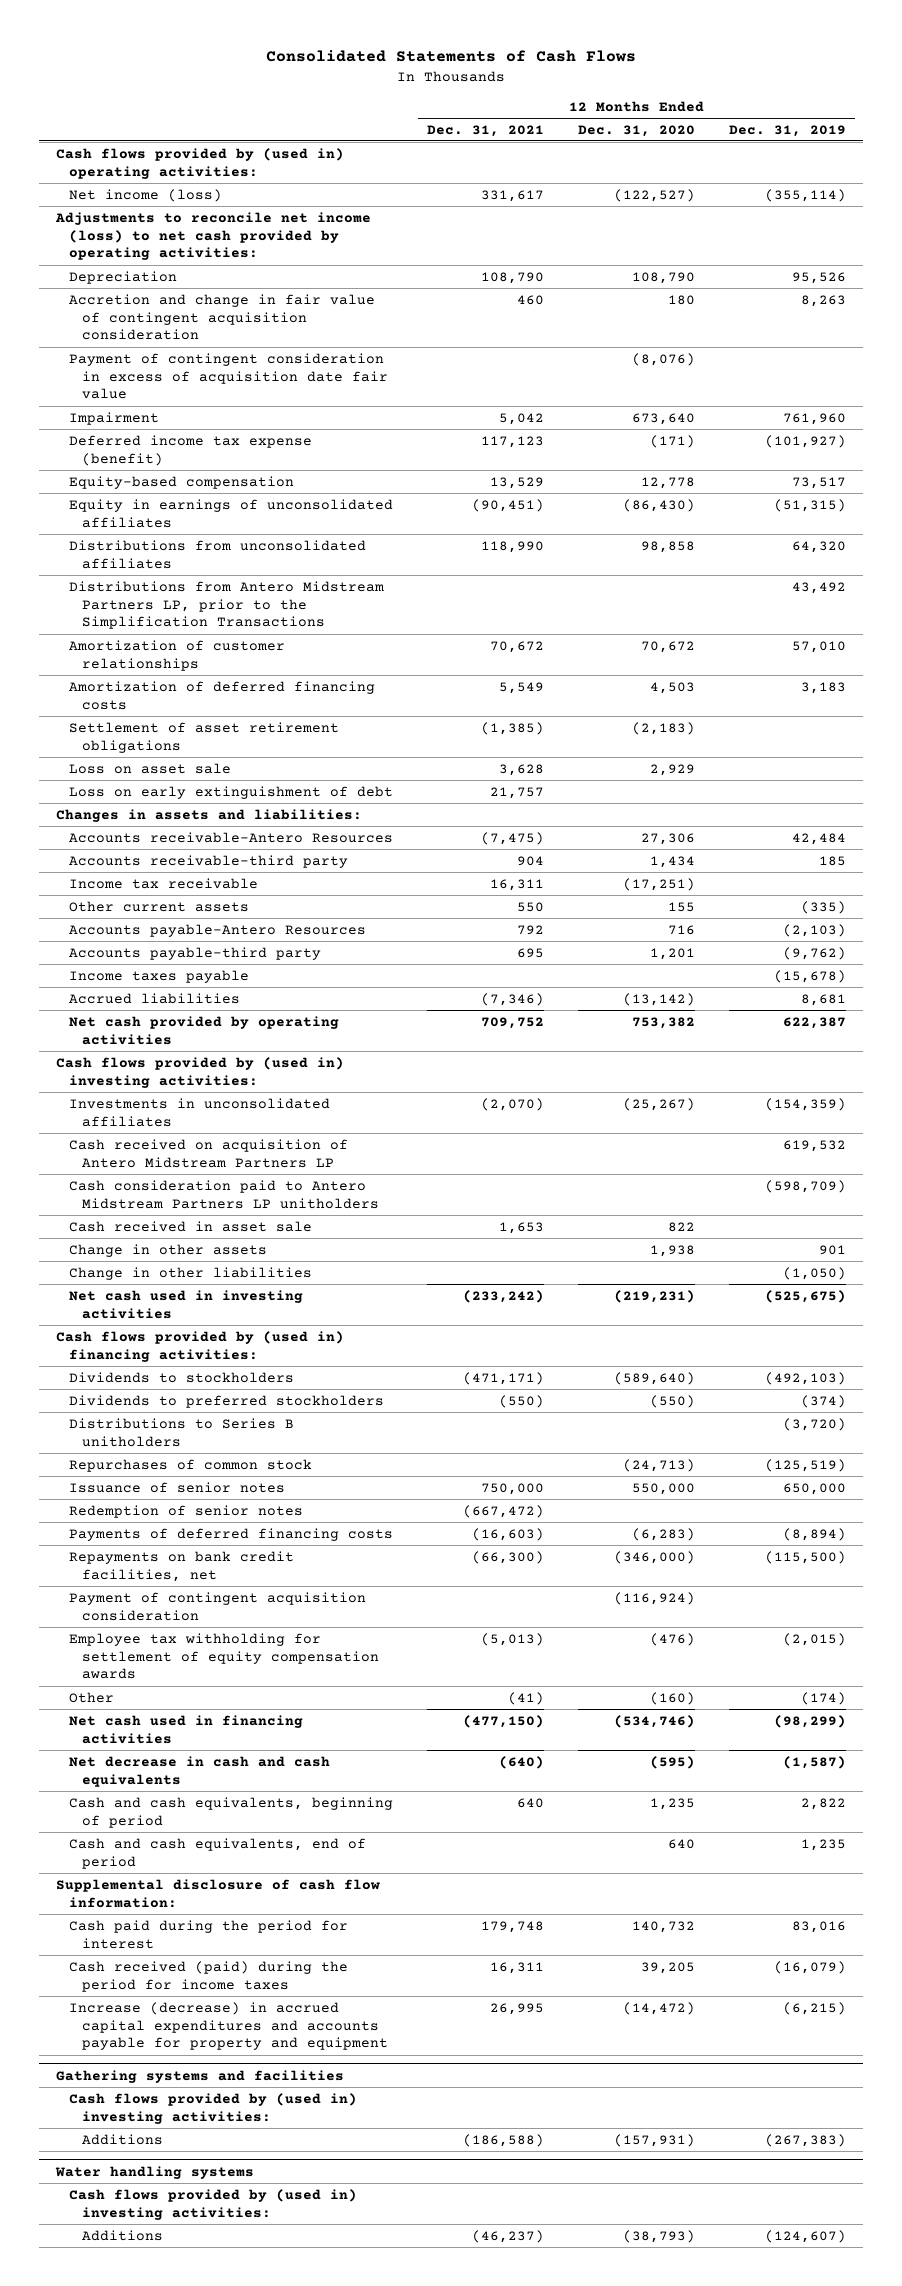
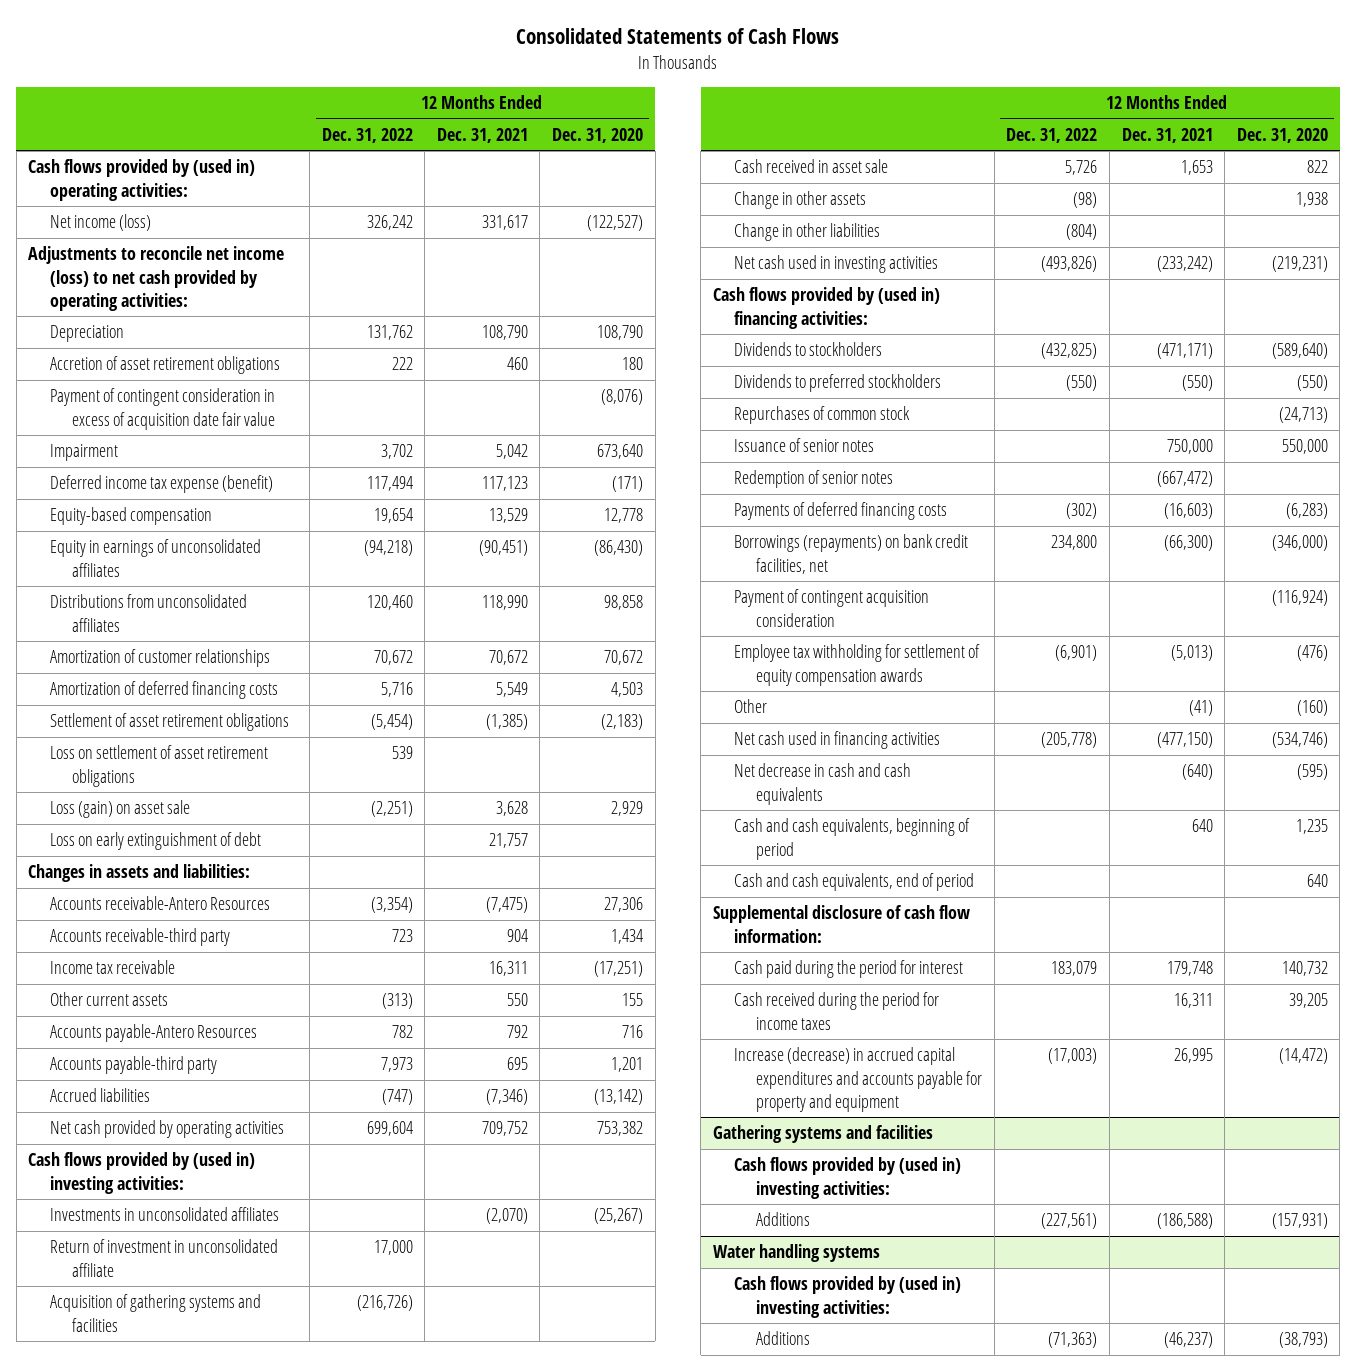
[729,124,847,137] Dec. 31, 2019 -> none
none -> [321,128,413,144] Dec. 31, 2022
[68,293,375,341] Accretion and change in fair value of contingent acquisition consideration -> [49,356,280,375] Accretion of asset retirement obligations
[68,580,384,630] Distributions from Antero Midstream Partners LP, prior to the Simplification Transactions -> none
none -> [49,745,268,787] Loss on settlement of asset retirement obligations
[68,762,231,774] Loss on asset sale -> [49,800,190,819] Loss (gain) on asset sale
[68,969,249,983] Income taxes payable -> none
[68,1138,348,1168] Cash received on acquisition of Antero Midstream Partners LP -> none
[68,1179,379,1209] Cash consideration paid to Antero Midstream Partners LP unitholders -> none
none -> [49,1239,278,1277] Return of investment in unconsolidated affiliate
none -> [49,1294,261,1332] Acquisition of gathering systems and facilities
[68,1417,294,1447] Distributions to Series B unitholders -> none
[68,1550,294,1582] Repayments on bank credit facilities, net -> [734,534,969,574] Borrowings (repayments) on bank credit facilities, net
[68,1960,348,1992] Cash received (paid) during the period for income taxes -> [734,992,940,1030] Cash received during the period for income taxes

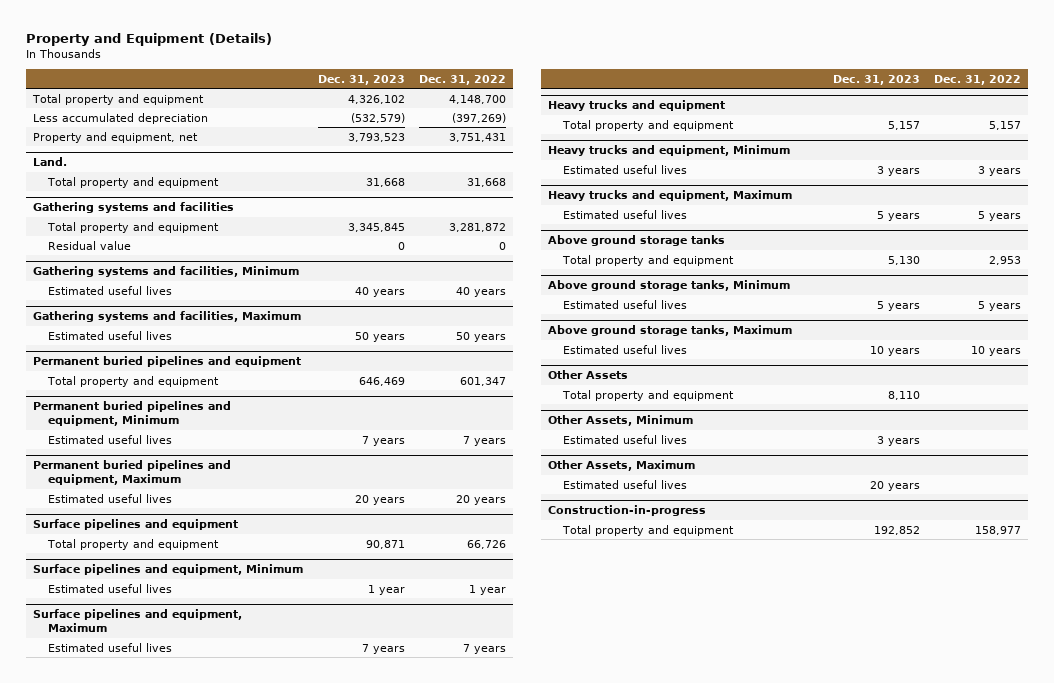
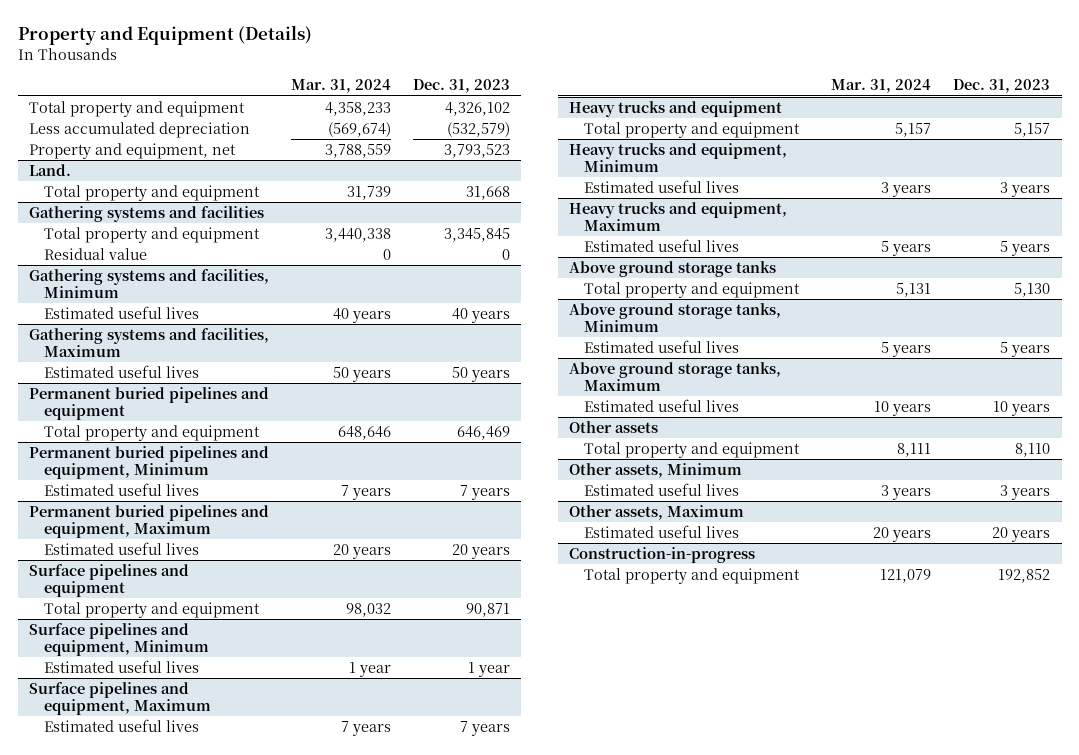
[419,74,507,85] Dec. 31, 2022 -> none
none -> [291,79,392,94] Mar. 31, 2024
[548,370,629,380] Other Assets -> [568,420,658,433] Other assets
[548,415,694,427] Other Assets, Minimum -> [568,462,742,478] Other assets, Minimum
[548,460,696,472] Other Assets, Maximum -> [568,504,744,520] Other assets, Maximum

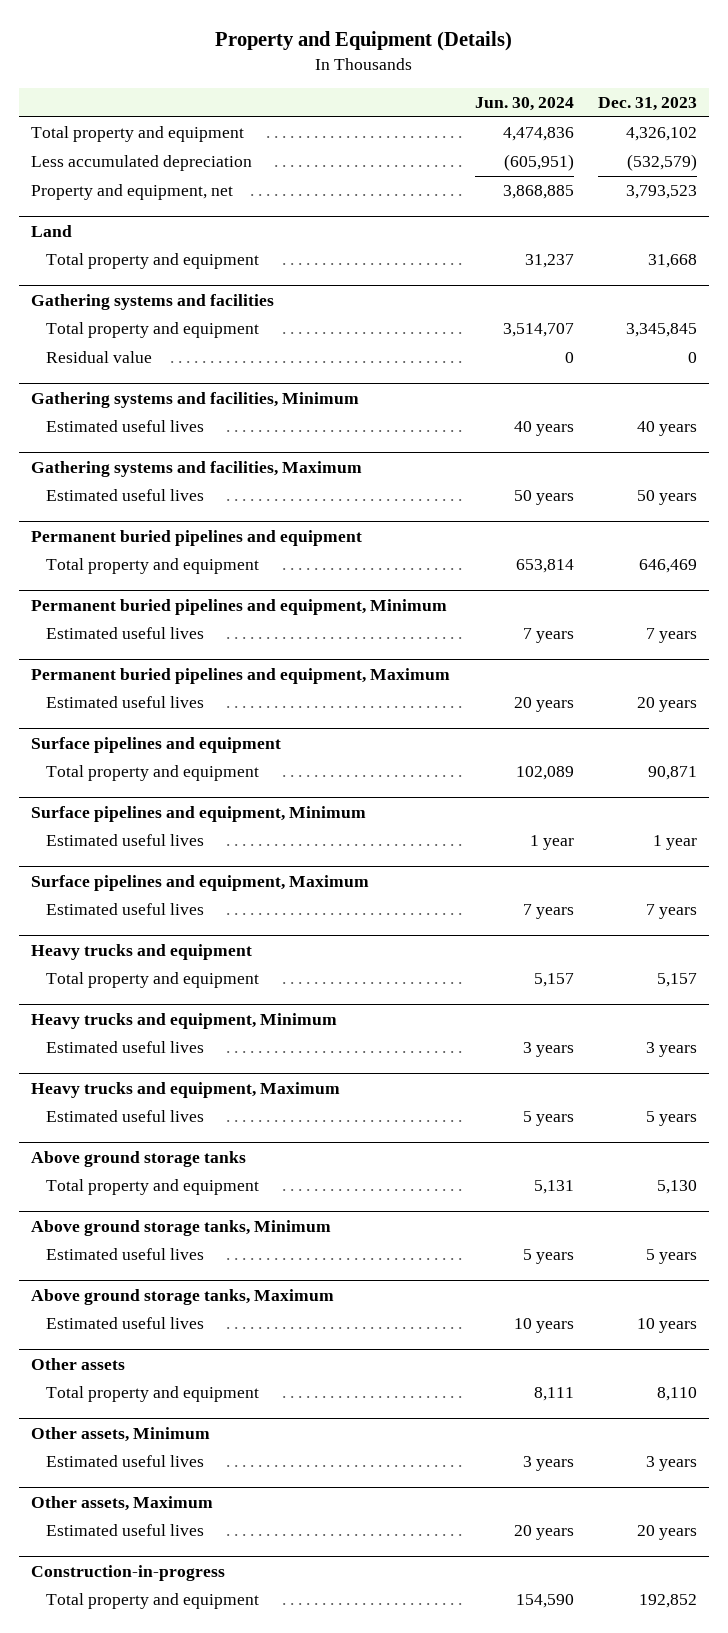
[291,79,392,94] Mar. 31, 2024 -> none
none -> [474,97,574,112] Jun. 30, 2024
[28,163,71,176] Land. -> [31,224,73,237] Land

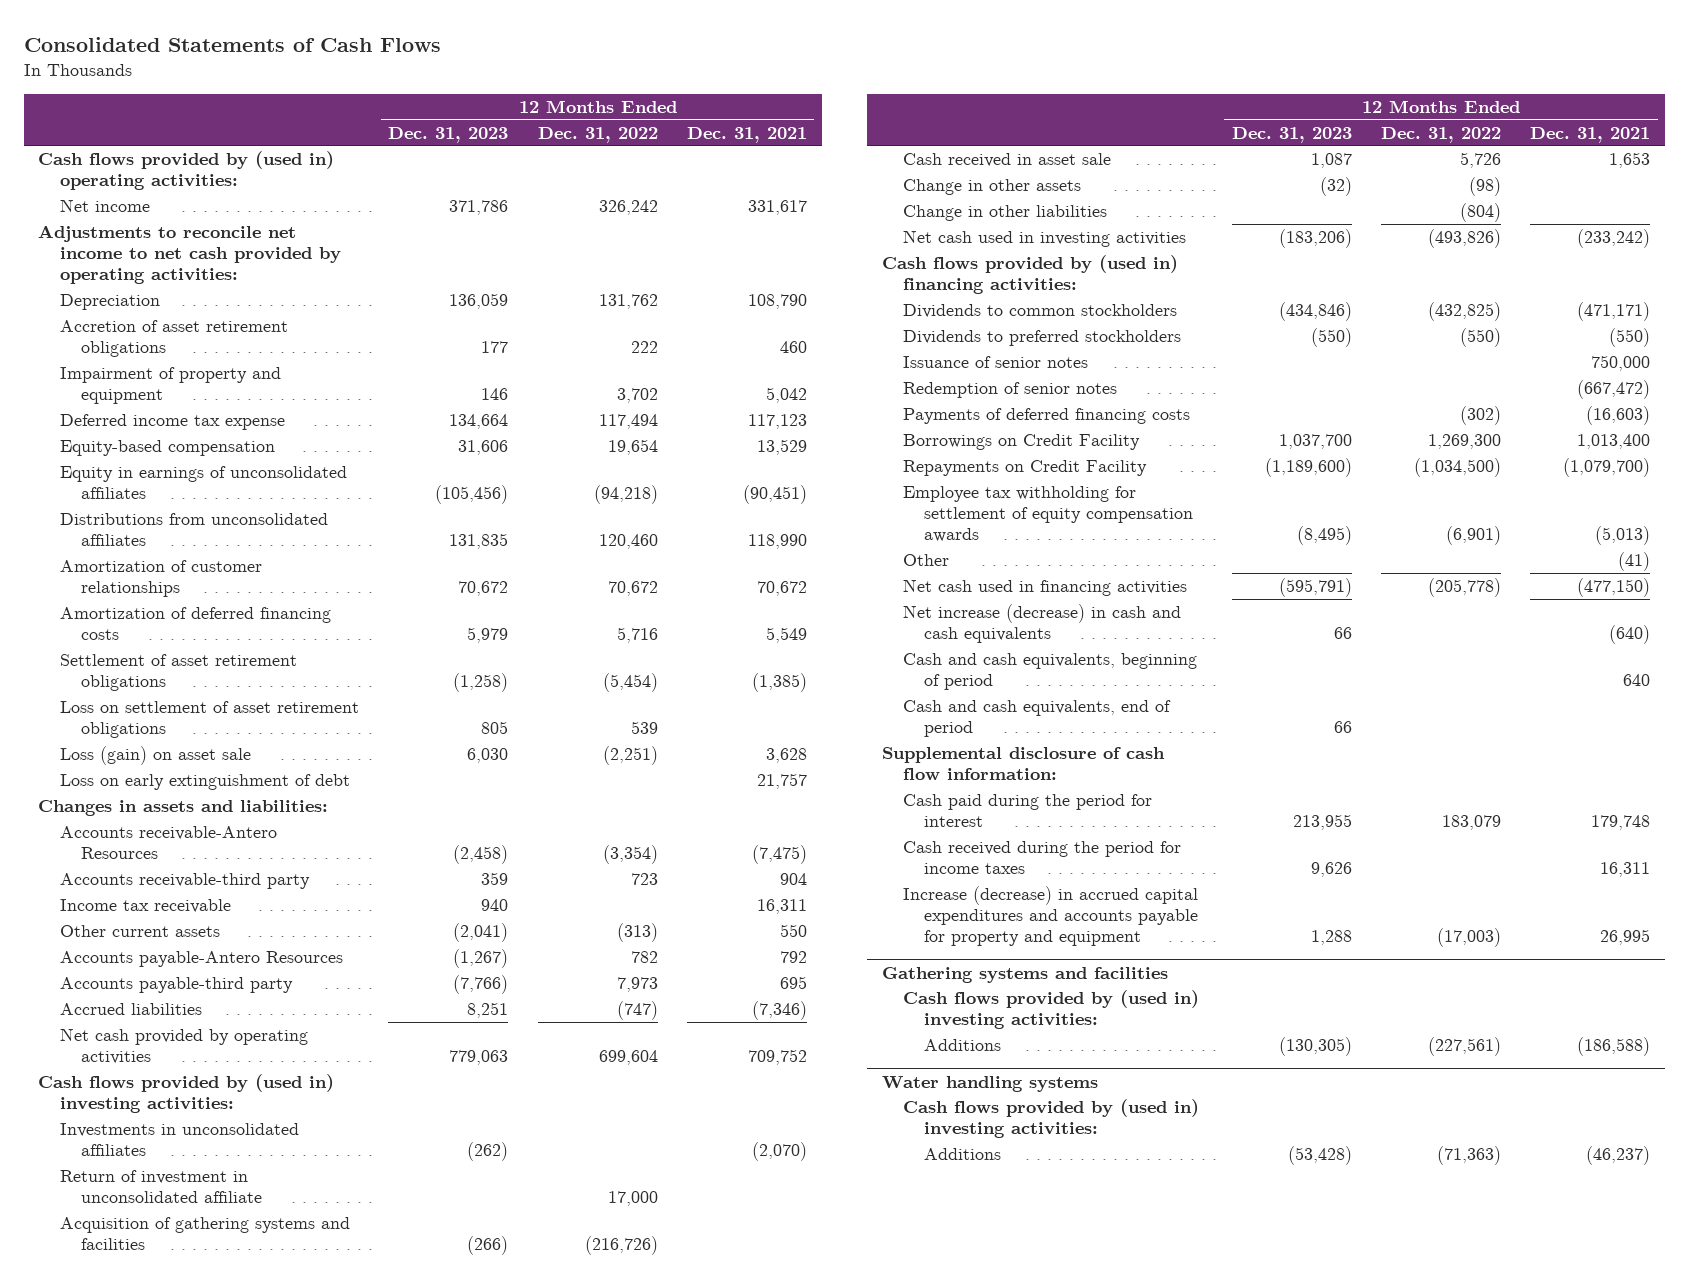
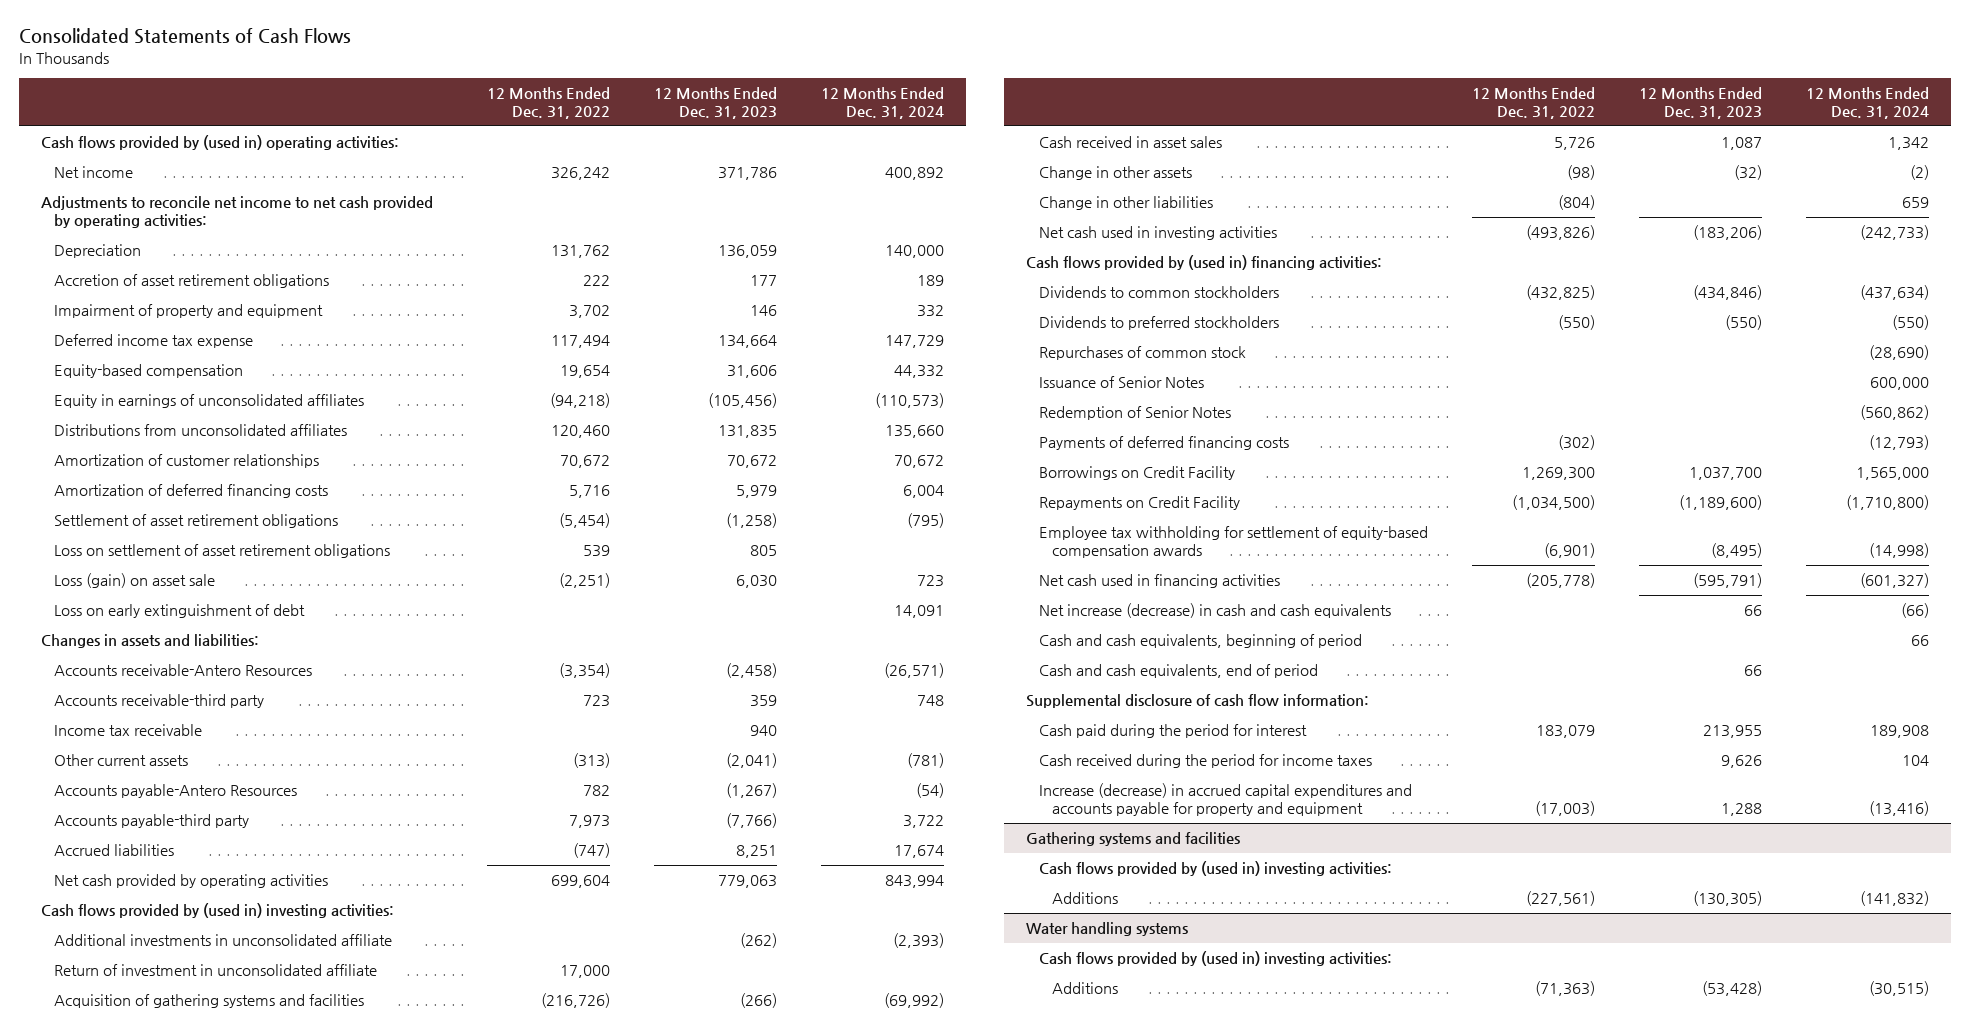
[687,126,808,143] Dec. 31, 2021 -> none
none -> [820,87,944,120] 12 Months Ended Dec. 31, 2024
[59,1123,299,1157] Investments in unconsolidated affiliates -> [53,934,392,947] Additional investments in unconsolidated affiliate
[903,153,1112,168] Cash received in asset sale -> [1038,136,1222,149] Cash received in asset sales
none -> [1038,346,1246,361] Repurchases of common stock
[903,356,1089,369] Issuance of senior notes -> [1038,376,1204,389] Issuance of Senior Notes
[903,382,1118,399] Redemption of senior notes -> [1038,406,1231,421] Redemption of Senior Notes
[903,554,950,567] Other -> none
[903,486,1194,543] Employee tax withholding for settlement of equity compensation awards -> [1038,526,1428,559] Employee tax withholding for settlement of equity-based compensation awards

